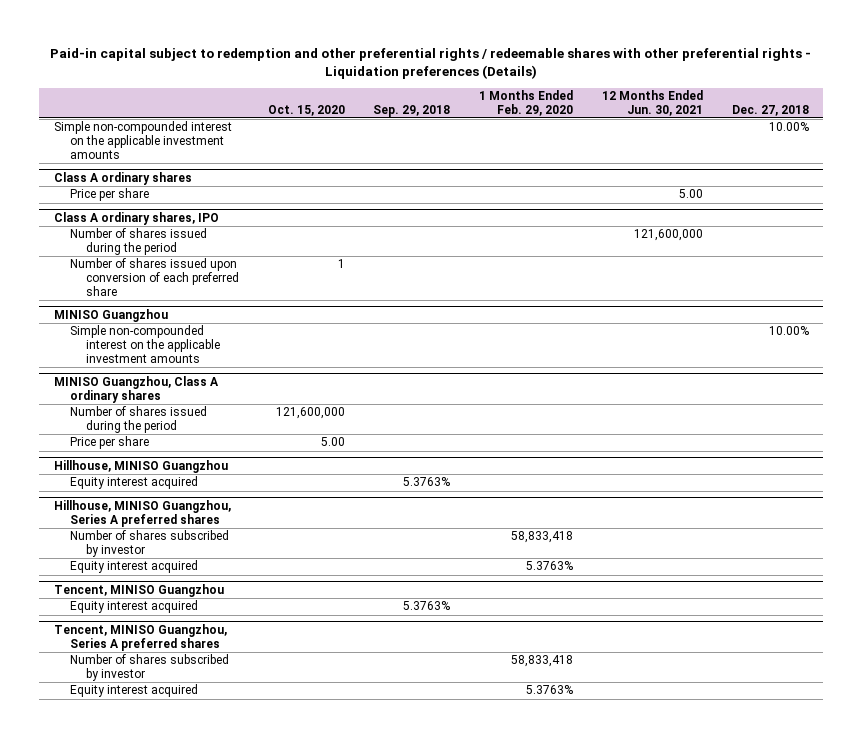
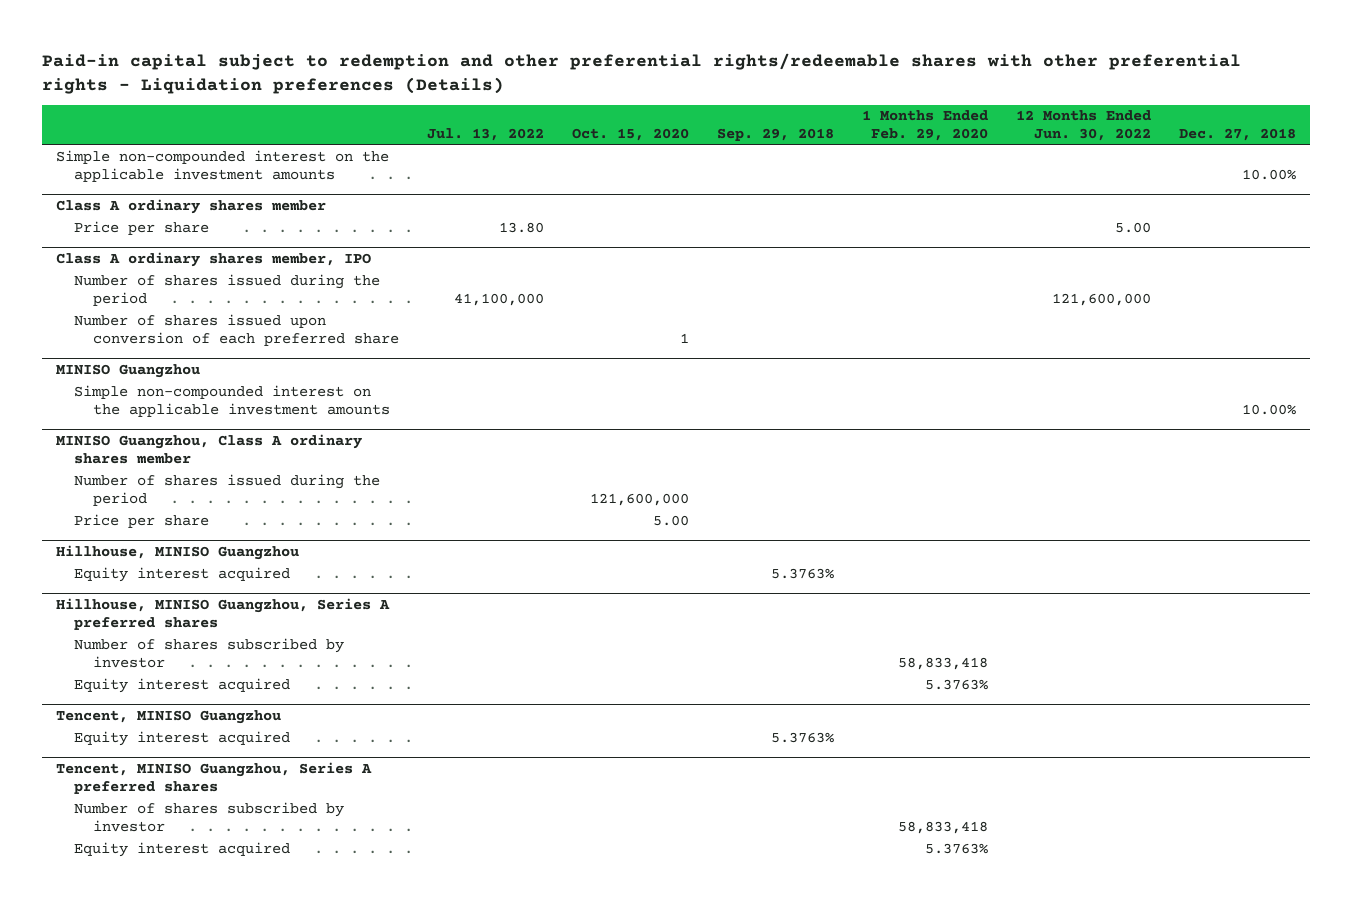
[50,47,812,79] Paid-in capital subject to redemption and other preferential rights / redeemable shares with other preferential rights - Liquidation preferences (Details) -> [41,52,1241,94] Paid-in capital subject to redemption and other preferential rights/redeemable shares with other preferential rights - Liquidation preferences (Details)
[601,90,703,116] 12 Months Ended Jun. 30, 2021 -> none
none -> [426,128,544,142] Jul. 13, 2022
none -> [1016,110,1152,142] 12 Months Ended Jun. 30, 2022
[53,172,192,186] Class A ordinary shares -> [55,199,326,215] Class A ordinary shares member
[53,212,219,226] Class A ordinary shares, IPO -> [55,252,371,268] Class A ordinary shares member, IPO
[53,376,219,403] MINISO Guangzhou, Class A ordinary shares -> [55,434,362,465] MINISO Guangzhou, Class A ordinary shares member

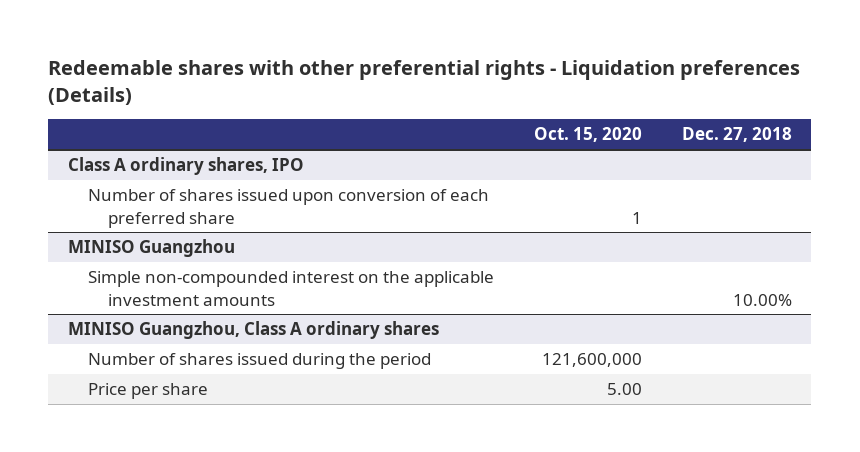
[41,52,1241,94] Paid-in capital subject to redemption and other preferential rights/redeemable shares with other preferential rights - Liquidation preferences (Details) -> [48,60,801,105] Redeemable shares with other preferential rights - Liquidation preferences (Details)
[426,128,544,142] Jul. 13, 2022 -> none
[716,128,834,142] Sep. 29, 2018 -> none
[862,110,989,142] 1 Months Ended Feb. 29, 2020 -> none
[1016,110,1152,142] 12 Months Ended Jun. 30, 2022 -> none
[55,150,389,183] Simple non-compounded interest on the applicable investment amounts -> none
[55,199,326,215] Class A ordinary shares member -> none
[74,221,210,236] Price per share -> none
[74,274,381,307] Number of shares issued during the period -> none
[55,252,371,268] Class A ordinary shares member, IPO -> [68,157,305,176] Class A ordinary shares, IPO
[55,434,362,465] MINISO Guangzhou, Class A ordinary shares member -> [68,321,440,340] MINISO Guangzhou, Class A ordinary shares
[55,545,299,561] Hillhouse, MINISO Guangzhou -> none
[74,567,291,583] Equity interest acquired -> none
[55,598,390,631] Hillhouse, MINISO Guangzhou, Series A preferred shares -> none
[74,638,345,669] Number of shares subscribed by investor -> none
[74,678,291,694] Equity interest acquired -> none
[55,710,281,725] Tencent, MINISO Guangzhou -> none
[74,731,291,747] Equity interest acquired -> none
[55,762,372,795] Tencent, MINISO Guangzhou, Series A preferred shares -> none
[74,802,345,833] Number of shares subscribed by investor -> none
[74,842,291,858] Equity interest acquired -> none

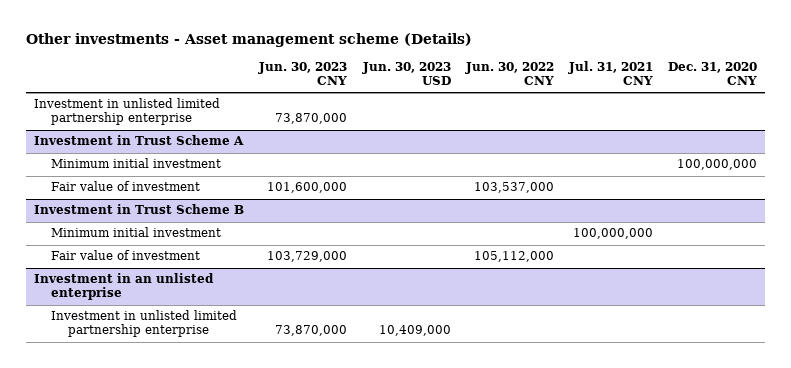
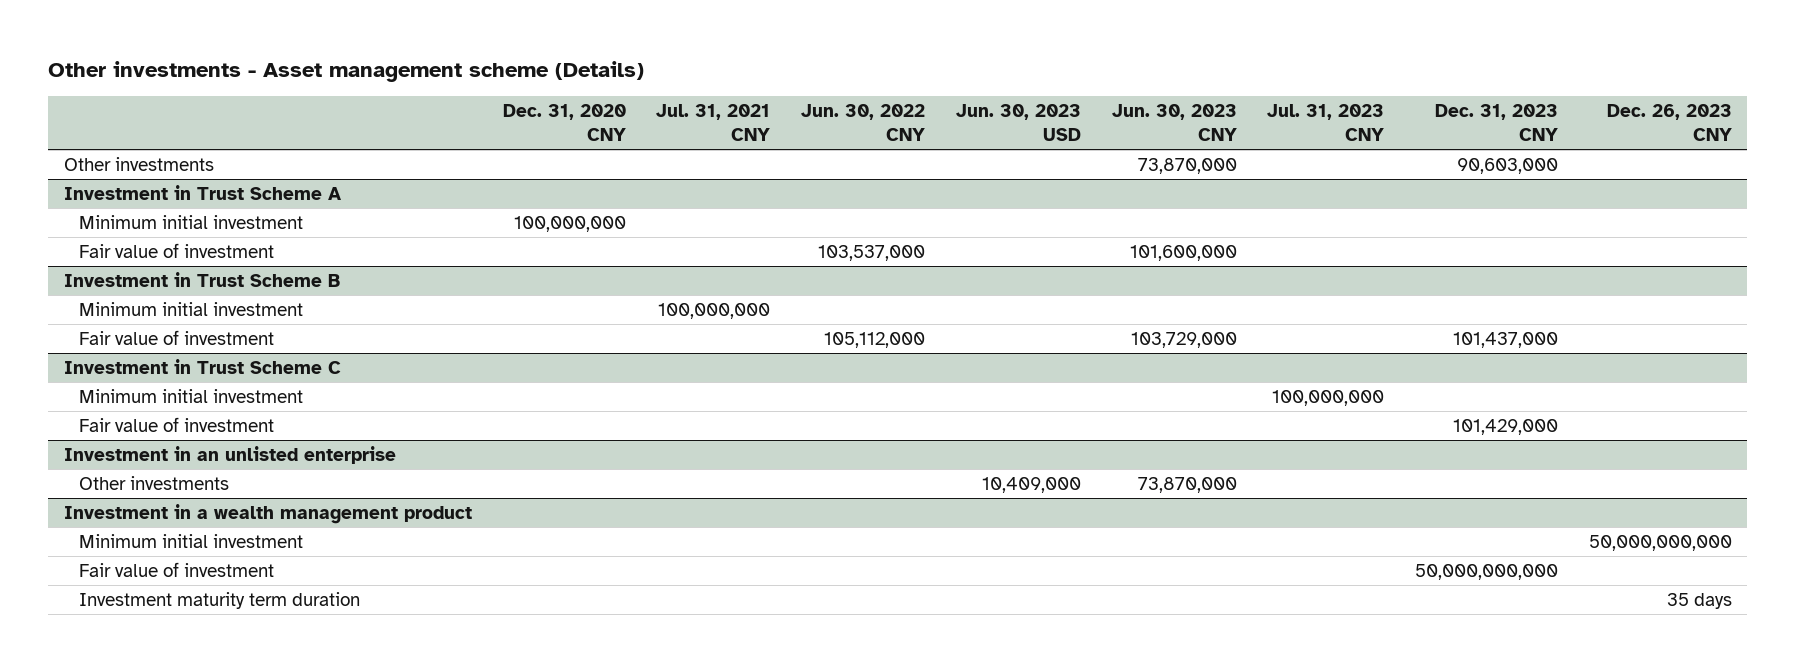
none -> [1267,103,1385,141] Jul. 31, 2023 CNY
none -> [1435,103,1559,141] Dec. 31, 2023 CNY
none -> [1606,103,1732,141] Dec. 26, 2023 CNY
[34,98,221,126] Investment in unlisted limited partnership enterprise -> [63,157,214,172] Other investments
none -> [63,359,341,375] Investment in Trust Scheme C
none -> [79,389,304,404] Minimum initial investment
none -> [79,417,275,433] Fair value of investment
[51,310,238,338] Investment in unlisted limited partnership enterprise -> [79,476,230,491] Other investments
none -> [63,504,472,525] Investment in a wealth management product
none -> [79,534,304,549] Minimum initial investment
none -> [79,562,275,578] Fair value of investment
none -> [79,592,361,610] Investment maturity term duration

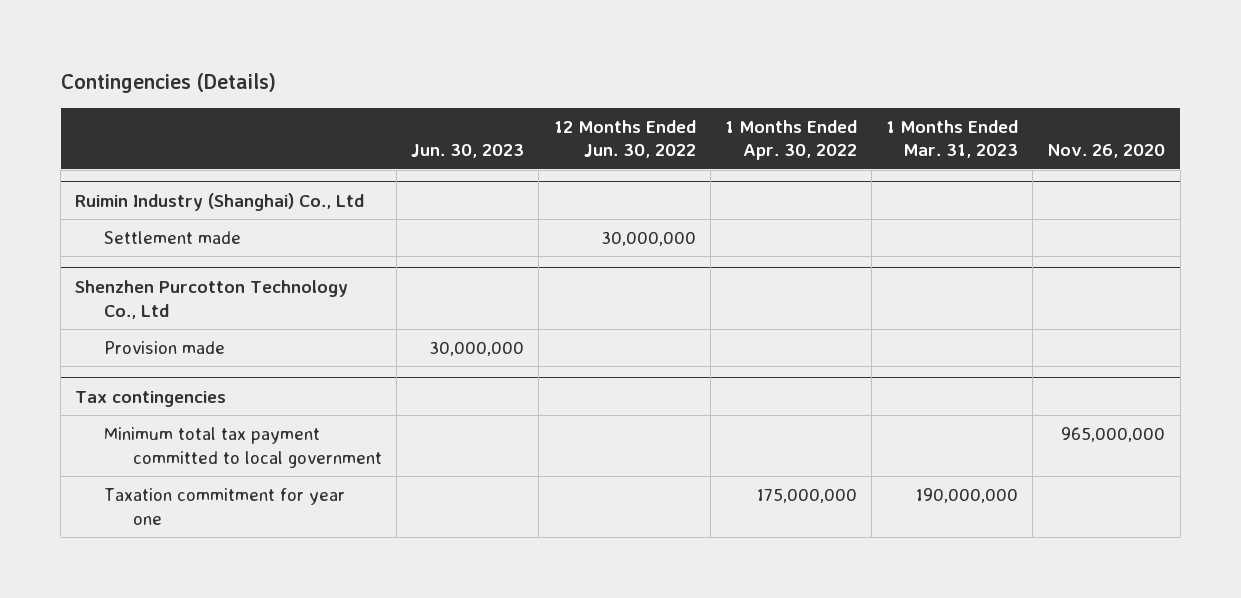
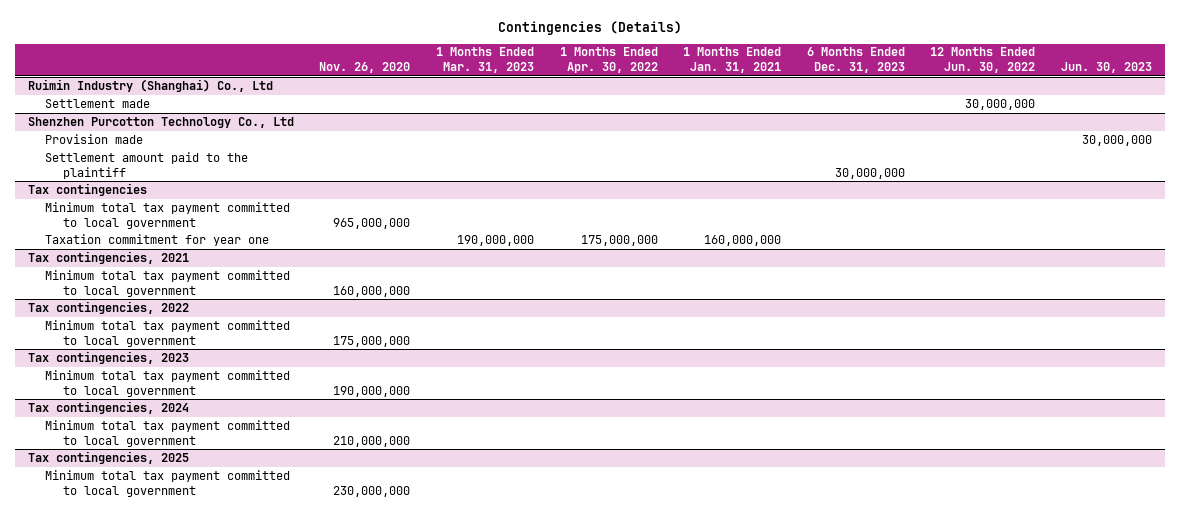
none -> [683,47,782,74] 1 Months Ended Jan. 31, 2021
none -> [806,47,905,74] 6 Months Ended Dec. 31, 2023
none -> [45,151,249,179] Settlement amount paid to the plaintiff
none -> [27,250,189,264] Tax contingencies, 2021
none -> [45,269,291,297] Minimum total tax payment committed to local government
none -> [27,300,189,314] Tax contingencies, 2022
none -> [45,319,291,347] Minimum total tax payment committed to local government
none -> [27,350,189,364] Tax contingencies, 2023
none -> [45,369,291,397] Minimum total tax payment committed to local government
none -> [27,400,189,414] Tax contingencies, 2024
none -> [45,419,291,447] Minimum total tax payment committed to local government
none -> [27,450,189,464] Tax contingencies, 2025
none -> [45,469,291,497] Minimum total tax payment committed to local government

